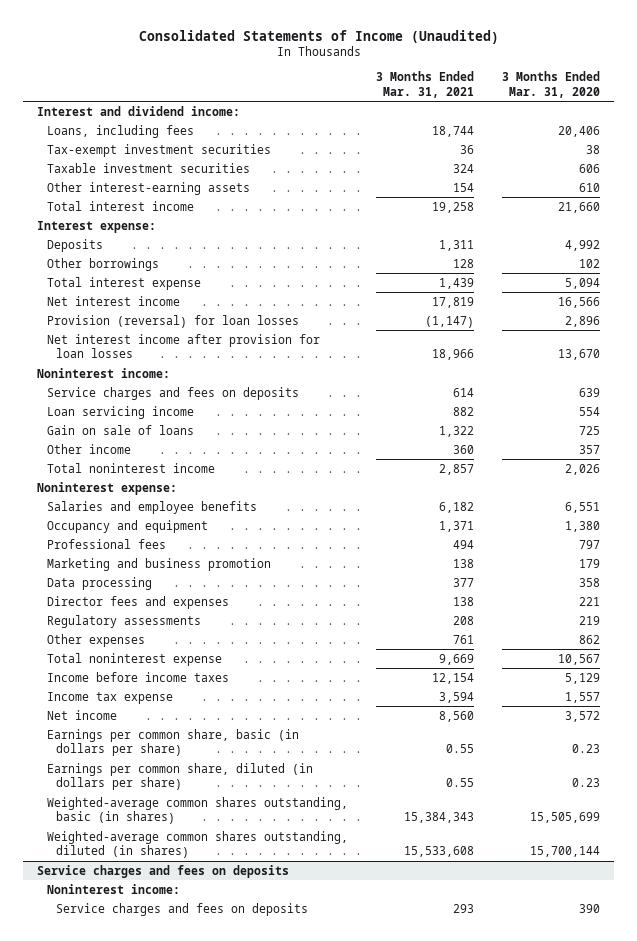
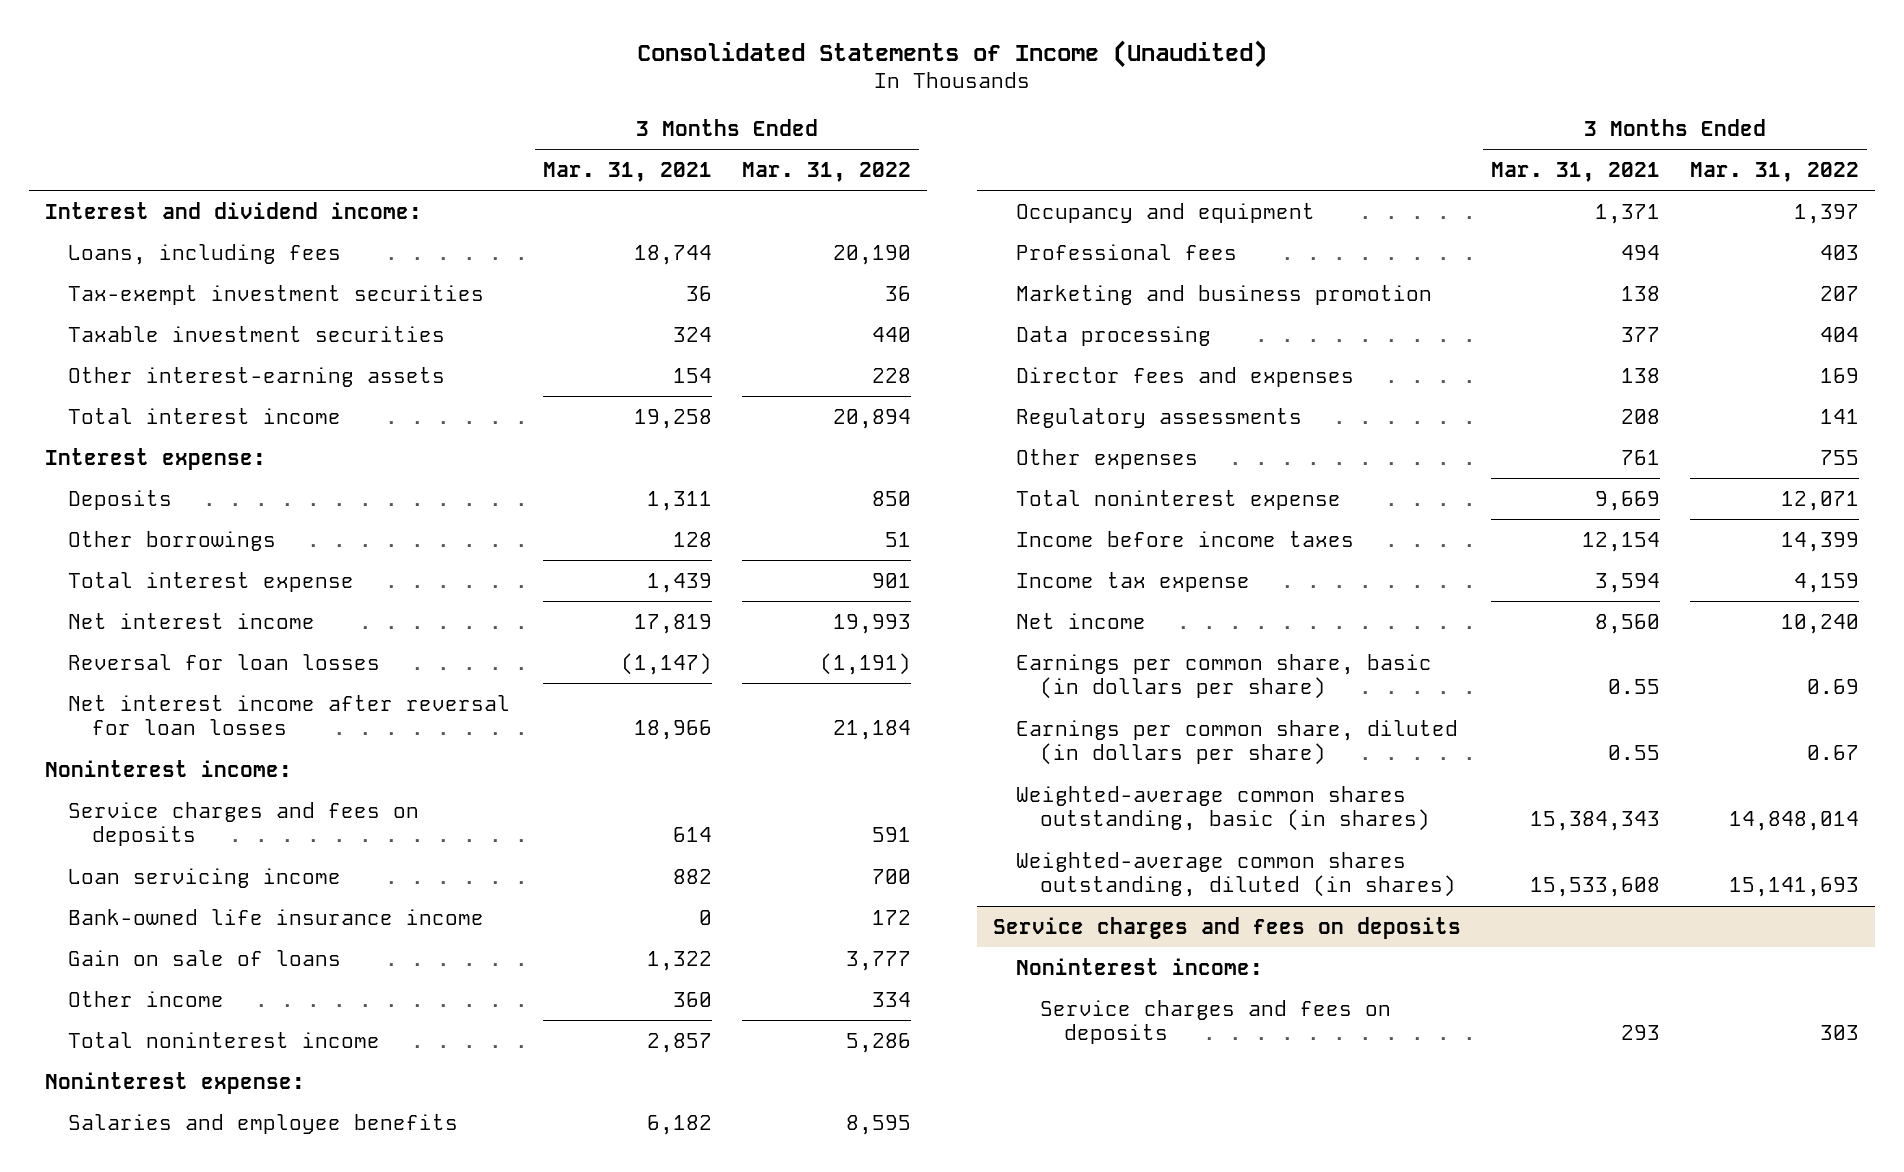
[502,71,601,98] 3 Months Ended Mar. 31, 2020 -> none
none -> [742,162,912,183] Mar. 31, 2022
[46,314,299,328] Provision (reversal) for loan losses -> [68,653,381,670] Reversal for loan losses
[46,333,320,359] Net interest income after provision for loan losses -> [68,694,511,736] Net interest income after reversal for loan losses
none -> [68,908,485,925] Bank-owned life insurance income

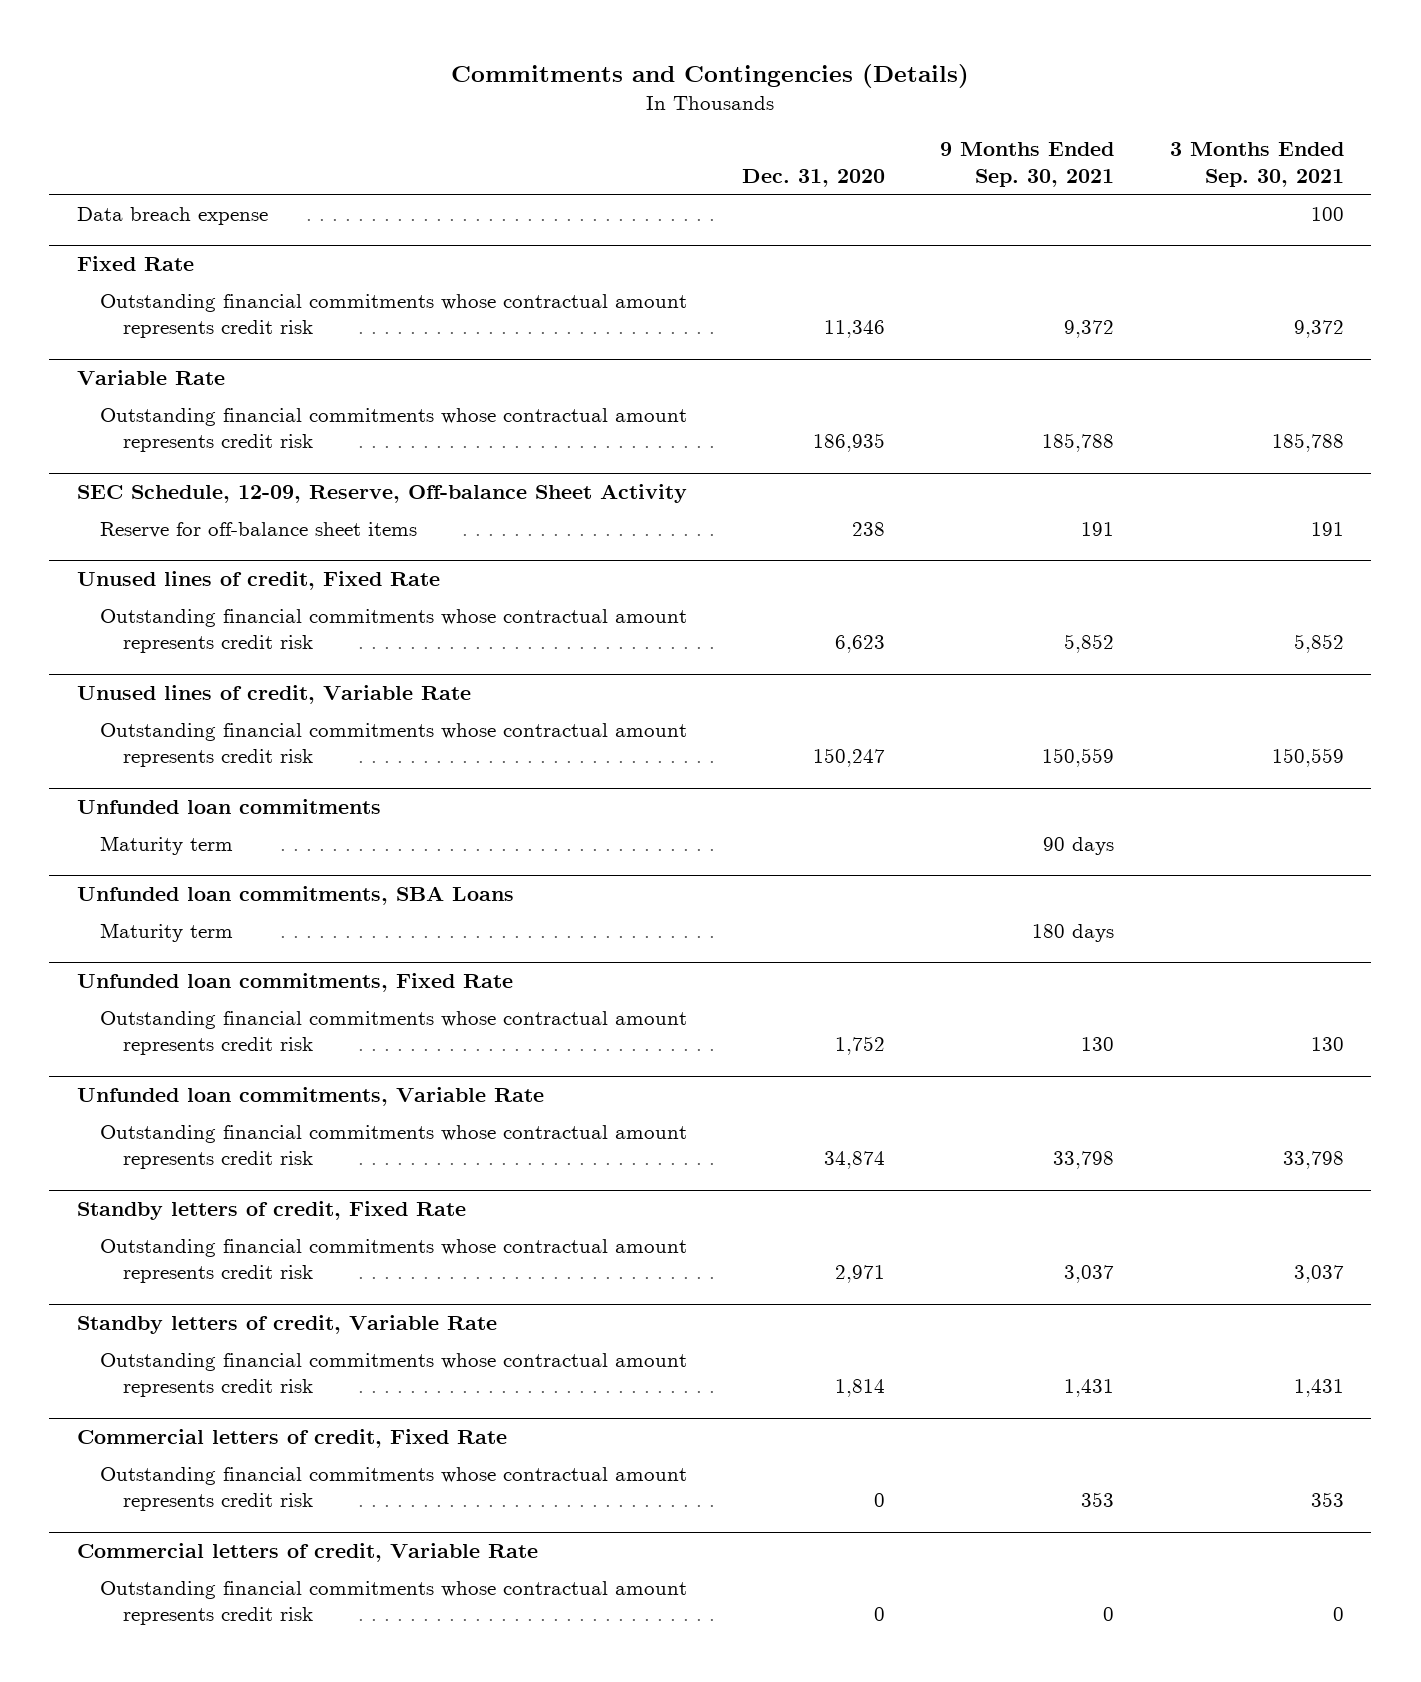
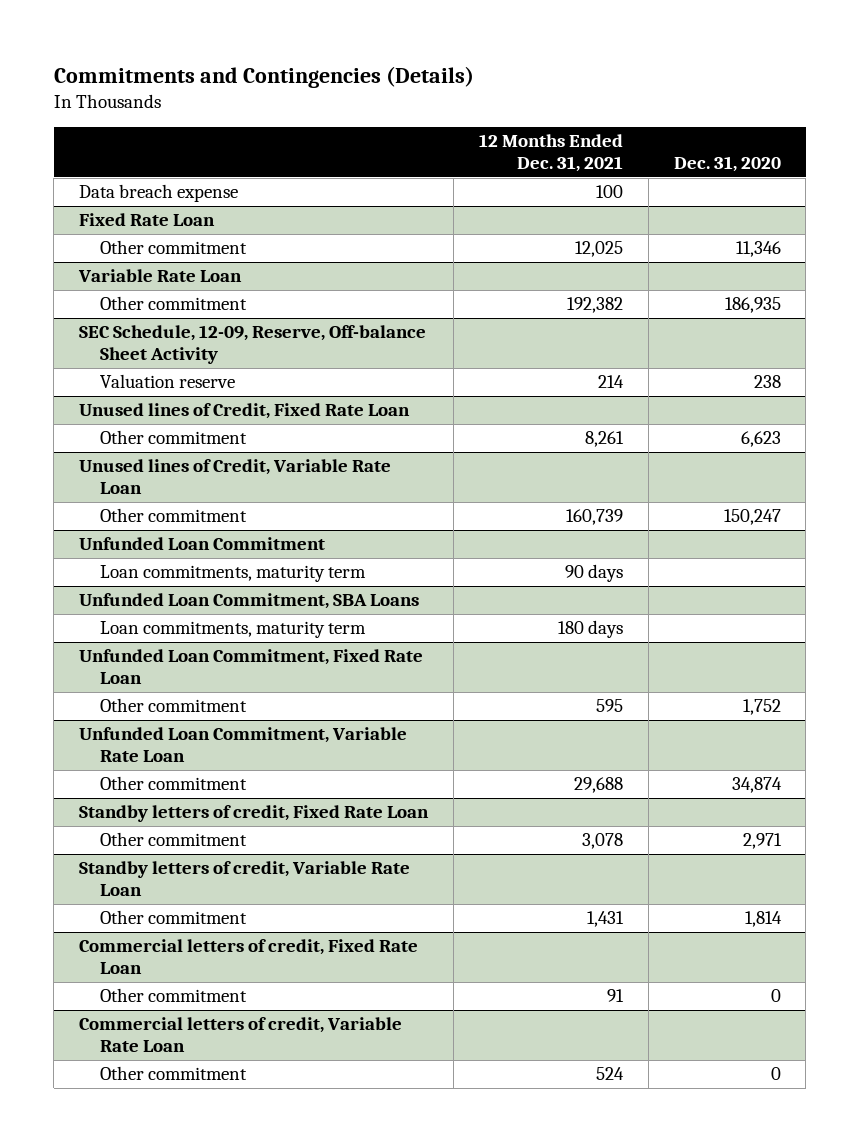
[940,142,1115,187] 9 Months Ended Sep. 30, 2021 -> none
[1169,142,1344,187] 3 Months Ended Sep. 30, 2021 -> none
none -> [478,134,623,172] 12 Months Ended Dec. 31, 2021
[76,255,194,271] Fixed Rate -> [79,213,216,227] Fixed Rate Loan
[99,293,687,339] Outstanding financial commitments whose contractual amount represents credit risk -> [99,240,247,255] Other commitment
[76,369,225,385] Variable Rate -> [78,269,243,283] Variable Rate Loan
[99,407,687,453] Outstanding financial commitments whose contractual amount represents credit risk -> [99,296,247,311] Other commitment
[99,521,417,538] Reserve for off-balance sheet items -> [99,374,235,389] Valuation reserve
[76,570,440,590] Unused lines of credit, Fixed Rate -> [79,403,411,420] Unused lines of Credit, Fixed Rate Loan
[99,608,687,654] Outstanding financial commitments whose contractual amount represents credit risk -> [99,430,247,445] Other commitment
[76,684,471,704] Unused lines of credit, Variable Rate -> [79,459,392,495] Unused lines of Credit, Variable Rate Loan
[99,722,687,768] Outstanding financial commitments whose contractual amount represents credit risk -> [99,508,247,523] Other commitment
[76,798,381,814] Unfunded loan commitments -> [79,537,326,551] Unfunded Loan Commitment
[99,835,233,855] Maturity term -> [99,565,366,583] Loan commitments, maturity term
[76,885,514,905] Unfunded loan commitments, SBA Loans -> [79,593,420,610] Unfunded Loan Commitment, SBA Loans
[99,922,233,942] Maturity term -> [99,621,366,639] Loan commitments, maturity term
[76,972,513,992] Unfunded loan commitments, Fixed Rate -> [79,649,424,685] Unfunded Loan Commitment, Fixed Rate Loan
[99,1010,687,1056] Outstanding financial commitments whose contractual amount represents credit risk -> [99,698,247,713] Other commitment
[76,1086,544,1106] Unfunded loan commitments, Variable Rate -> [79,727,408,763] Unfunded Loan Commitment, Variable Rate Loan
[99,1124,687,1170] Outstanding financial commitments whose contractual amount represents credit risk -> [99,776,247,791] Other commitment
[76,1200,466,1220] Standby letters of credit, Fixed Rate -> [79,805,430,823] Standby letters of credit, Fixed Rate Loan
[99,1238,687,1284] Outstanding financial commitments whose contractual amount represents credit risk -> [99,832,247,847] Other commitment
[76,1314,497,1334] Standby letters of credit, Variable Rate -> [79,861,411,897] Standby letters of credit, Variable Rate Loan
[99,1352,687,1398] Outstanding financial commitments whose contractual amount represents credit risk -> [99,910,247,925] Other commitment
[76,1428,507,1448] Commercial letters of credit, Fixed Rate -> [79,939,419,975] Commercial letters of credit, Fixed Rate Loan
[99,1466,687,1512] Outstanding financial commitments whose contractual amount represents credit risk -> [99,988,247,1003] Other commitment
[76,1542,538,1562] Commercial letters of credit, Variable Rate -> [79,1017,403,1053] Commercial letters of credit, Variable Rate Loan
[99,1580,687,1626] Outstanding financial commitments whose contractual amount represents credit risk -> [99,1066,247,1081] Other commitment

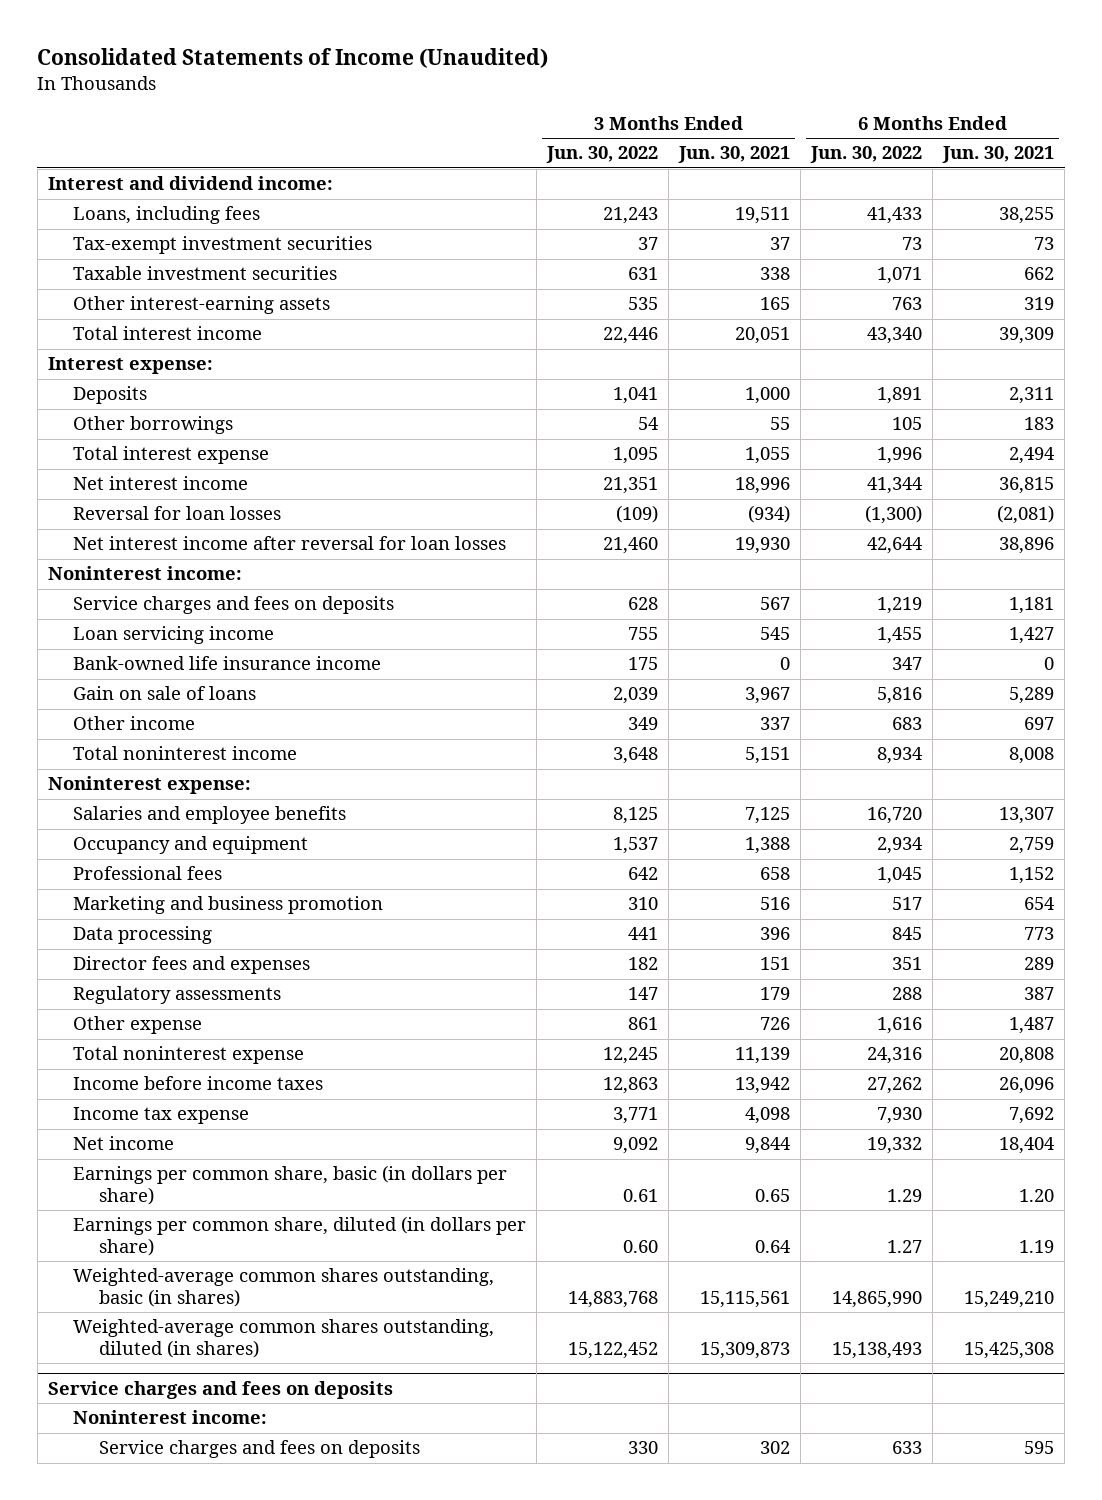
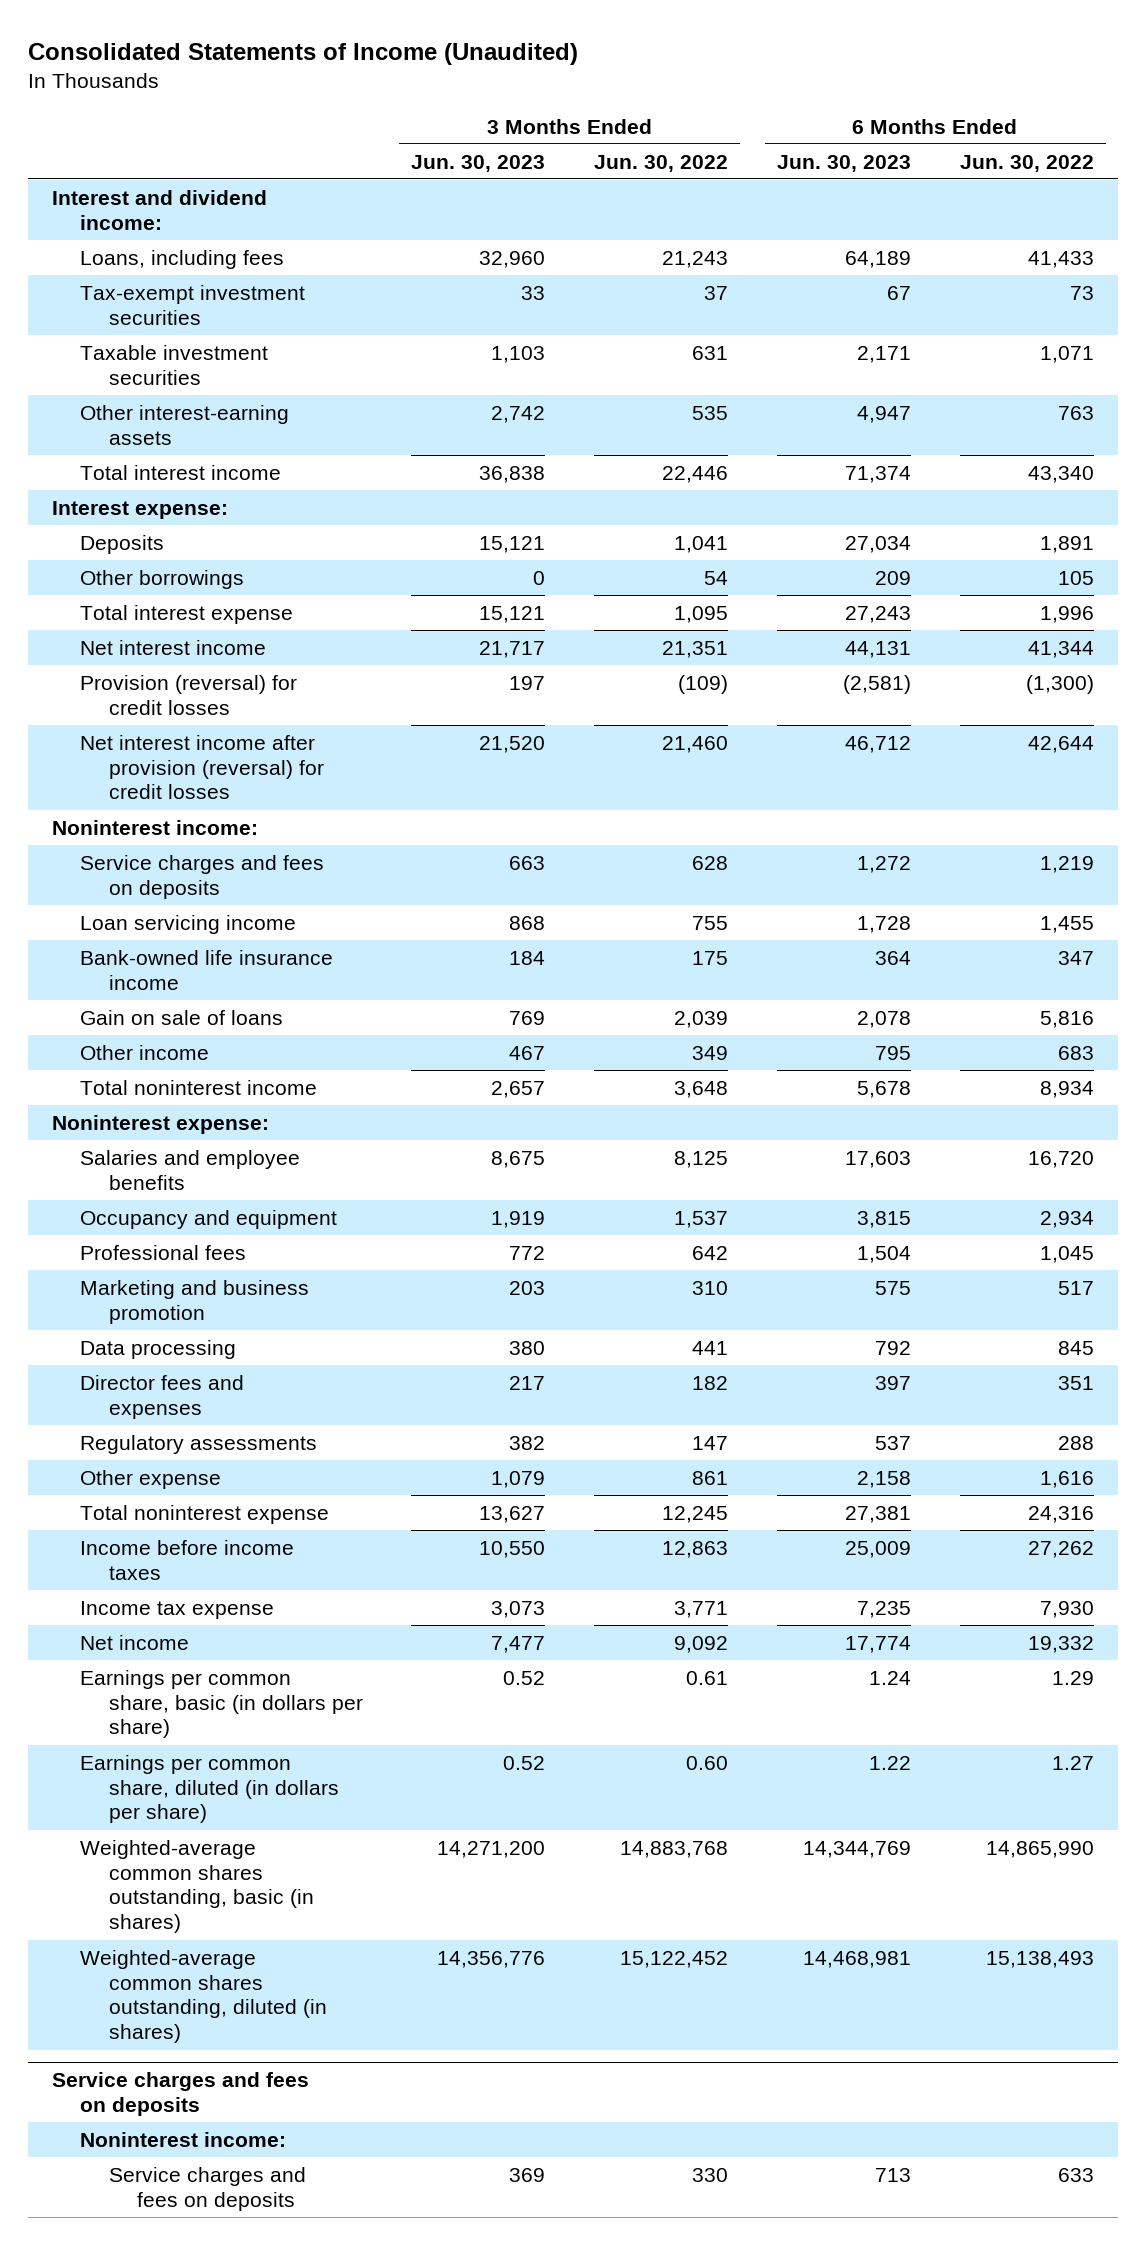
[678,146,791,164] Jun. 30, 2021 -> none
[942,146,1055,164] Jun. 30, 2021 -> none
none -> [411,154,546,172] Jun. 30, 2023
none -> [776,154,911,172] Jun. 30, 2023
[73,506,282,521] Reversal for loan losses -> [80,674,298,715] Provision (reversal) for credit losses
[73,536,507,551] Net interest income after reversal for loan losses -> [80,734,324,800] Net interest income after provision (reversal) for credit losses

